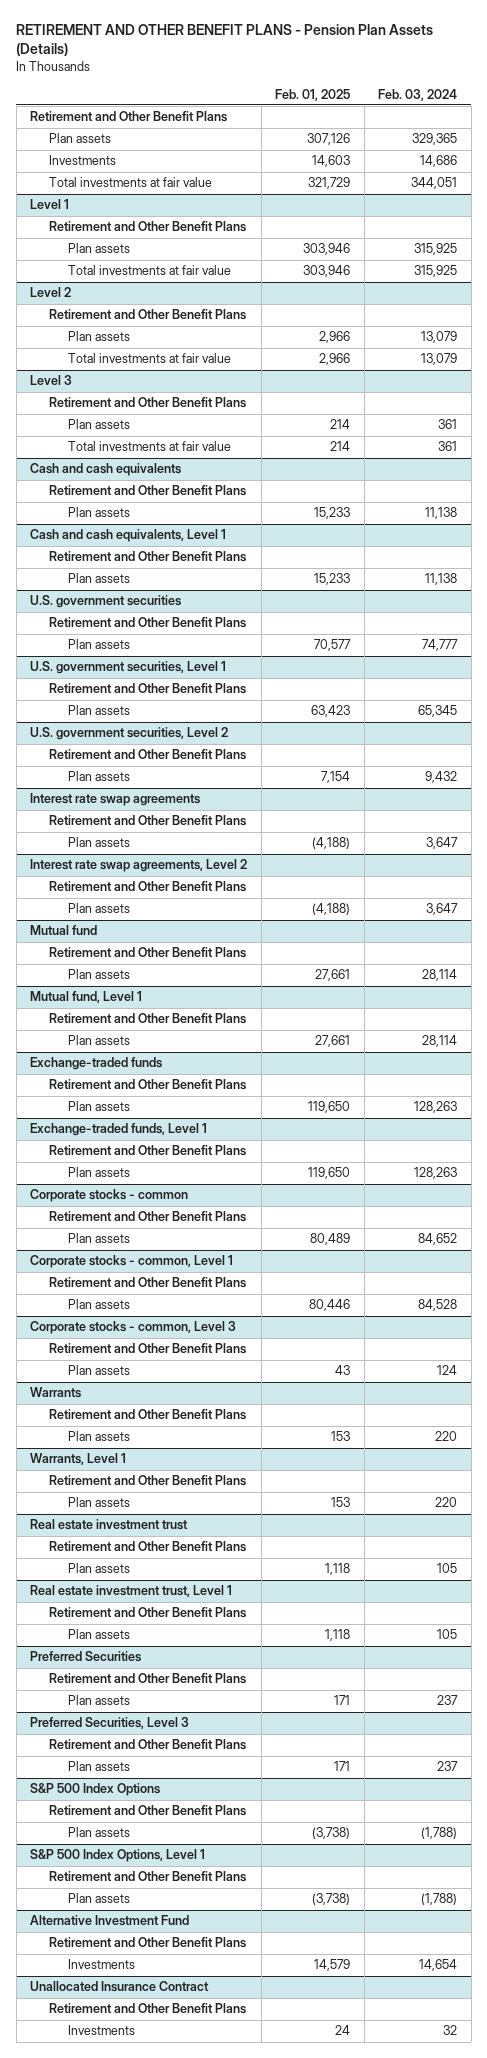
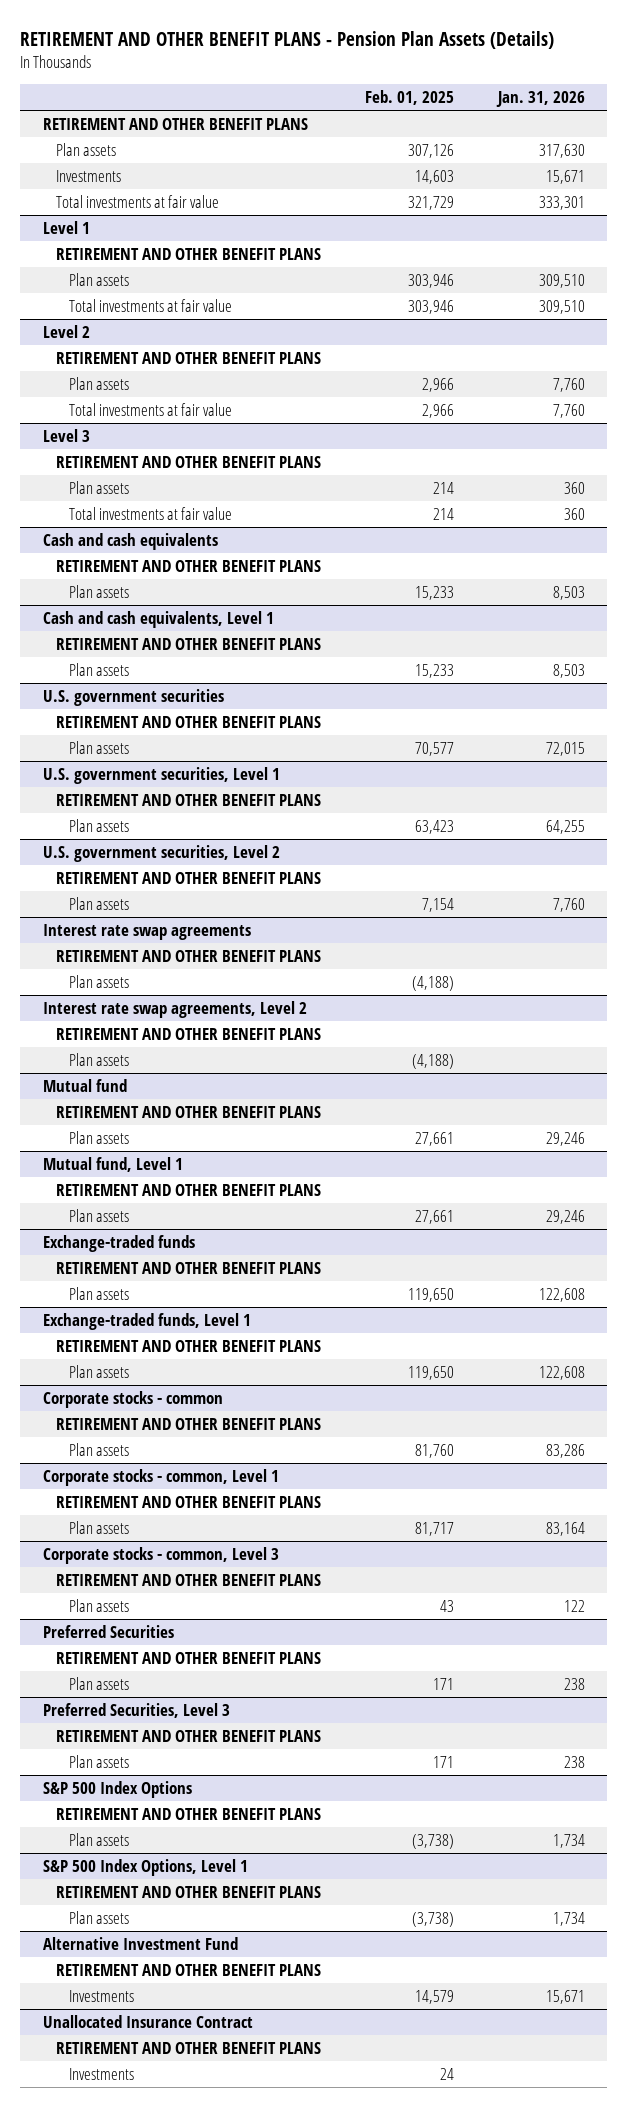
[378,88,458,101] Feb. 03, 2024 -> none
none -> [496,91,586,108] Jan. 31, 2026
[30,111,228,123] Retirement and Other Benefit Plans -> [42,117,308,130] RETIREMENT AND OTHER BENEFIT PLANS
[48,221,246,233] Retirement and Other Benefit Plans -> [55,247,321,260] RETIREMENT AND OTHER BENEFIT PLANS
[48,309,246,321] Retirement and Other Benefit Plans -> [55,351,321,364] RETIREMENT AND OTHER BENEFIT PLANS
[48,397,246,409] Retirement and Other Benefit Plans -> [55,455,321,468] RETIREMENT AND OTHER BENEFIT PLANS
[48,485,246,497] Retirement and Other Benefit Plans -> [55,559,321,572] RETIREMENT AND OTHER BENEFIT PLANS
[48,551,246,563] Retirement and Other Benefit Plans -> [55,637,321,650] RETIREMENT AND OTHER BENEFIT PLANS
[48,617,246,629] Retirement and Other Benefit Plans -> [55,715,321,728] RETIREMENT AND OTHER BENEFIT PLANS
[48,683,246,695] Retirement and Other Benefit Plans -> [55,793,321,806] RETIREMENT AND OTHER BENEFIT PLANS
[48,749,246,761] Retirement and Other Benefit Plans -> [55,871,321,884] RETIREMENT AND OTHER BENEFIT PLANS
[48,815,246,827] Retirement and Other Benefit Plans -> [55,949,321,962] RETIREMENT AND OTHER BENEFIT PLANS
[48,881,246,893] Retirement and Other Benefit Plans -> [55,1027,321,1040] RETIREMENT AND OTHER BENEFIT PLANS
[48,947,246,959] Retirement and Other Benefit Plans -> [55,1105,321,1118] RETIREMENT AND OTHER BENEFIT PLANS
[48,1013,246,1025] Retirement and Other Benefit Plans -> [55,1183,321,1196] RETIREMENT AND OTHER BENEFIT PLANS
[48,1079,246,1091] Retirement and Other Benefit Plans -> [55,1261,321,1274] RETIREMENT AND OTHER BENEFIT PLANS
[48,1145,246,1157] Retirement and Other Benefit Plans -> [55,1339,321,1352] RETIREMENT AND OTHER BENEFIT PLANS
[48,1211,246,1223] Retirement and Other Benefit Plans -> [55,1417,321,1430] RETIREMENT AND OTHER BENEFIT PLANS
[310,1233,351,1246] 80,489 -> [414,1443,454,1458] 81,760
[48,1277,246,1289] Retirement and Other Benefit Plans -> [55,1495,321,1508] RETIREMENT AND OTHER BENEFIT PLANS
[309,1299,351,1312] 80,446 -> [414,1521,454,1536] 81,717
[48,1343,246,1355] Retirement and Other Benefit Plans -> [55,1573,321,1586] RETIREMENT AND OTHER BENEFIT PLANS
[30,1387,82,1399] Warrants -> none
[48,1409,246,1421] Retirement and Other Benefit Plans -> none
[67,1431,130,1442] Plan assets -> none
[30,1453,127,1466] Warrants, Level 1 -> none
[48,1475,246,1487] Retirement and Other Benefit Plans -> none
[67,1497,130,1508] Plan assets -> none
[30,1519,189,1531] Real estate investment trust -> none
[48,1541,246,1553] Retirement and Other Benefit Plans -> none
[67,1563,130,1574] Plan assets -> none
[30,1585,233,1598] Real estate investment trust, Level 1 -> none
[48,1607,246,1619] Retirement and Other Benefit Plans -> none
[67,1629,130,1640] Plan assets -> none
[48,1673,246,1685] Retirement and Other Benefit Plans -> [55,1651,321,1664] RETIREMENT AND OTHER BENEFIT PLANS
[48,1739,246,1751] Retirement and Other Benefit Plans -> [55,1729,321,1742] RETIREMENT AND OTHER BENEFIT PLANS
[48,1805,246,1817] Retirement and Other Benefit Plans -> [55,1807,321,1820] RETIREMENT AND OTHER BENEFIT PLANS
[48,1871,246,1883] Retirement and Other Benefit Plans -> [55,1885,321,1898] RETIREMENT AND OTHER BENEFIT PLANS
[48,1937,246,1949] Retirement and Other Benefit Plans -> [55,1963,321,1976] RETIREMENT AND OTHER BENEFIT PLANS
[48,2003,246,2015] Retirement and Other Benefit Plans -> [55,2041,321,2054] RETIREMENT AND OTHER BENEFIT PLANS

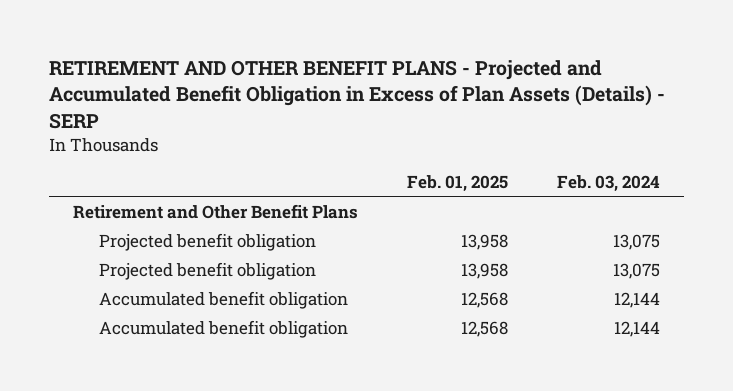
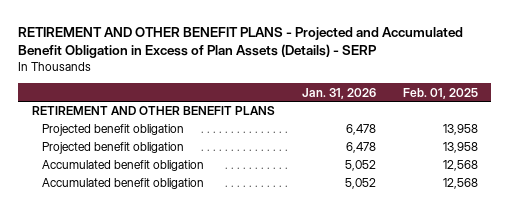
[556,175,660,193] Feb. 03, 2024 -> none
none -> [301,87,376,99] Jan. 31, 2026
[72,203,358,219] Retirement and Other Benefit Plans -> [31,106,275,116] RETIREMENT AND OTHER BENEFIT PLANS

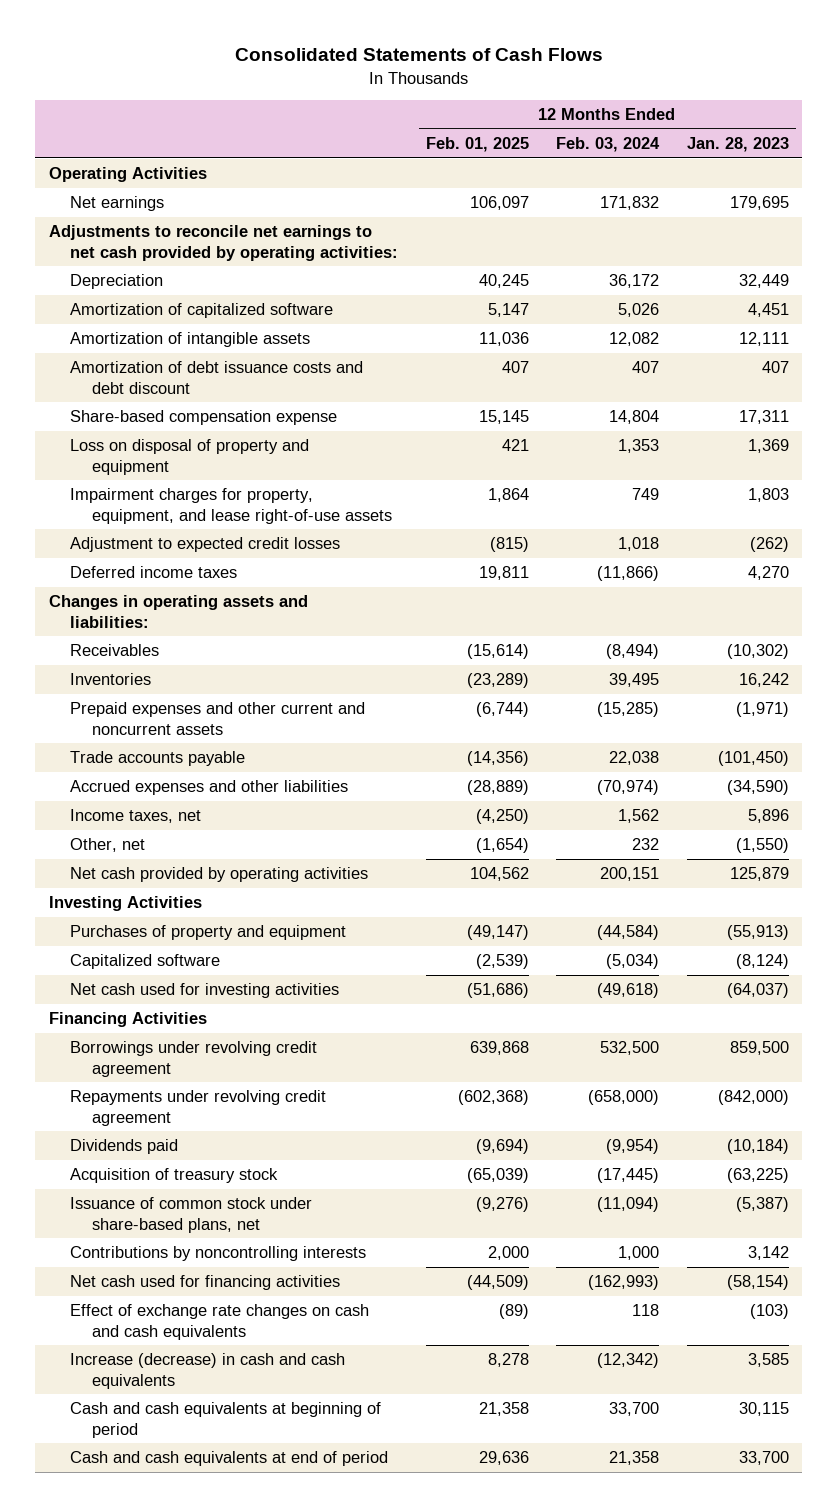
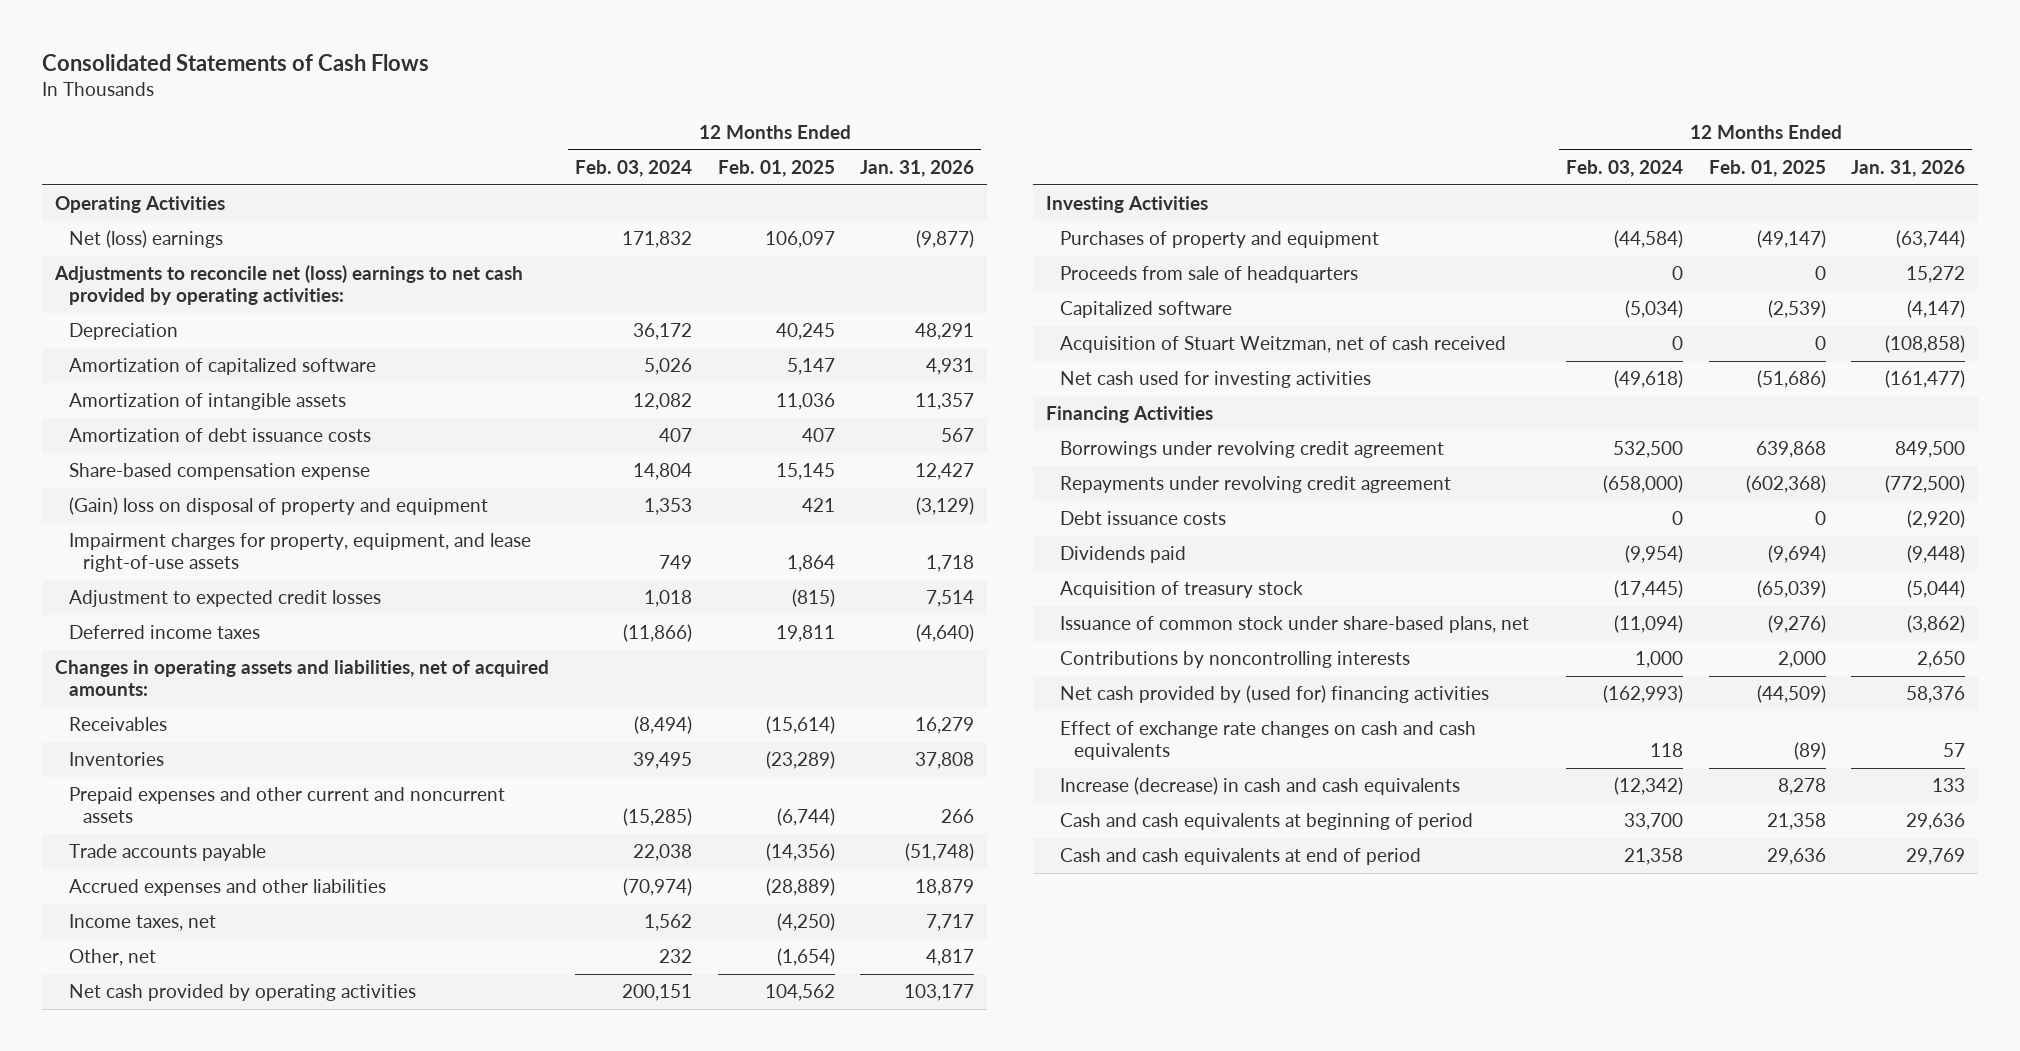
[686,137,789,153] Jan. 28, 2023 -> none
none -> [860,159,975,177] Jan. 31, 2026
[70,196,165,212] Net earnings -> [69,230,224,249] Net (loss) earnings
[48,225,399,261] Adjustments to reconcile net earnings to net cash provided by operating activities: -> [54,265,524,305] Adjustments to reconcile net (loss) earnings to net cash provided by operating activities:
[70,361,364,394] Amortization of debt issuance costs and debt discount -> [69,428,372,443] Amortization of debt issuance costs
[70,439,310,475] Loss on disposal of property and equipment -> [69,497,489,516] (Gain) loss on disposal of property and equipment
[48,595,308,628] Changes in operating assets and liabilities: -> [55,660,550,696] Changes in operating assets and liabilities, net of acquired amounts:
none -> [1059,266,1358,284] Proceeds from sale of headquarters
none -> [1059,336,1506,354] Acquisition of Stuart Weitzman, net of cash received
none -> [1059,511,1226,526] Debt issuance costs
[70,1275,341,1291] Net cash used for financing activities -> [1059,685,1489,704] Net cash provided by (used for) financing activities

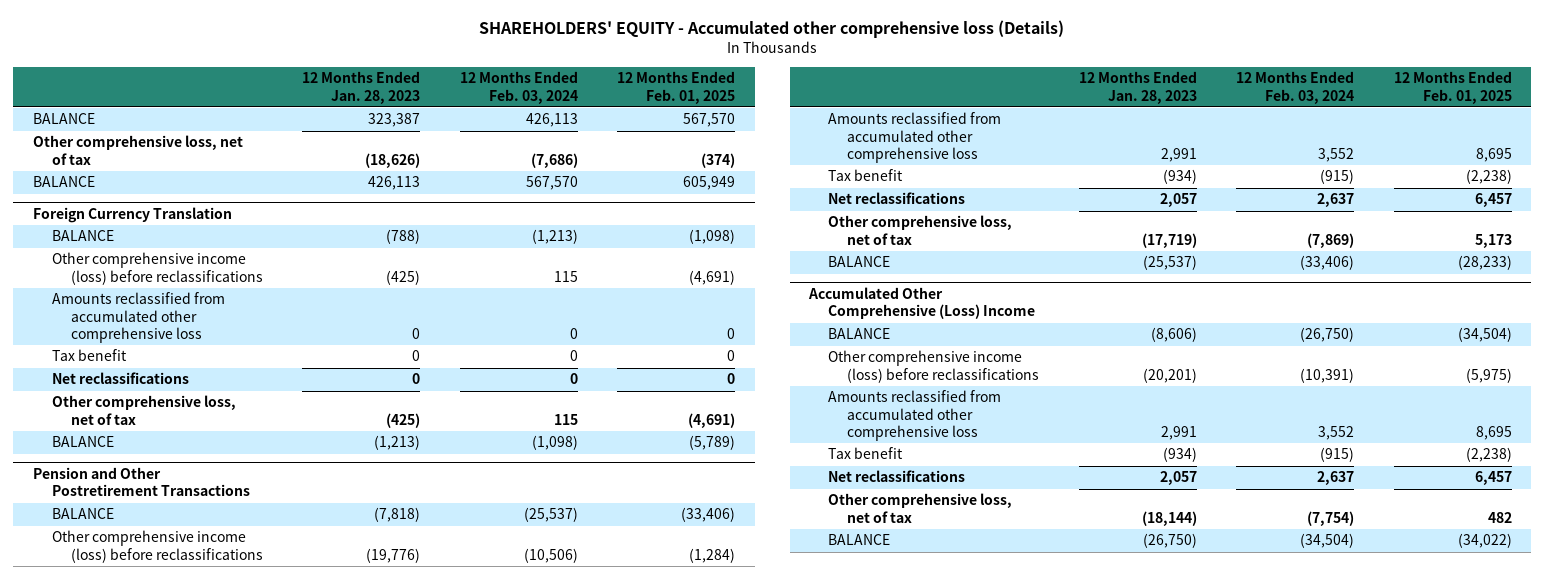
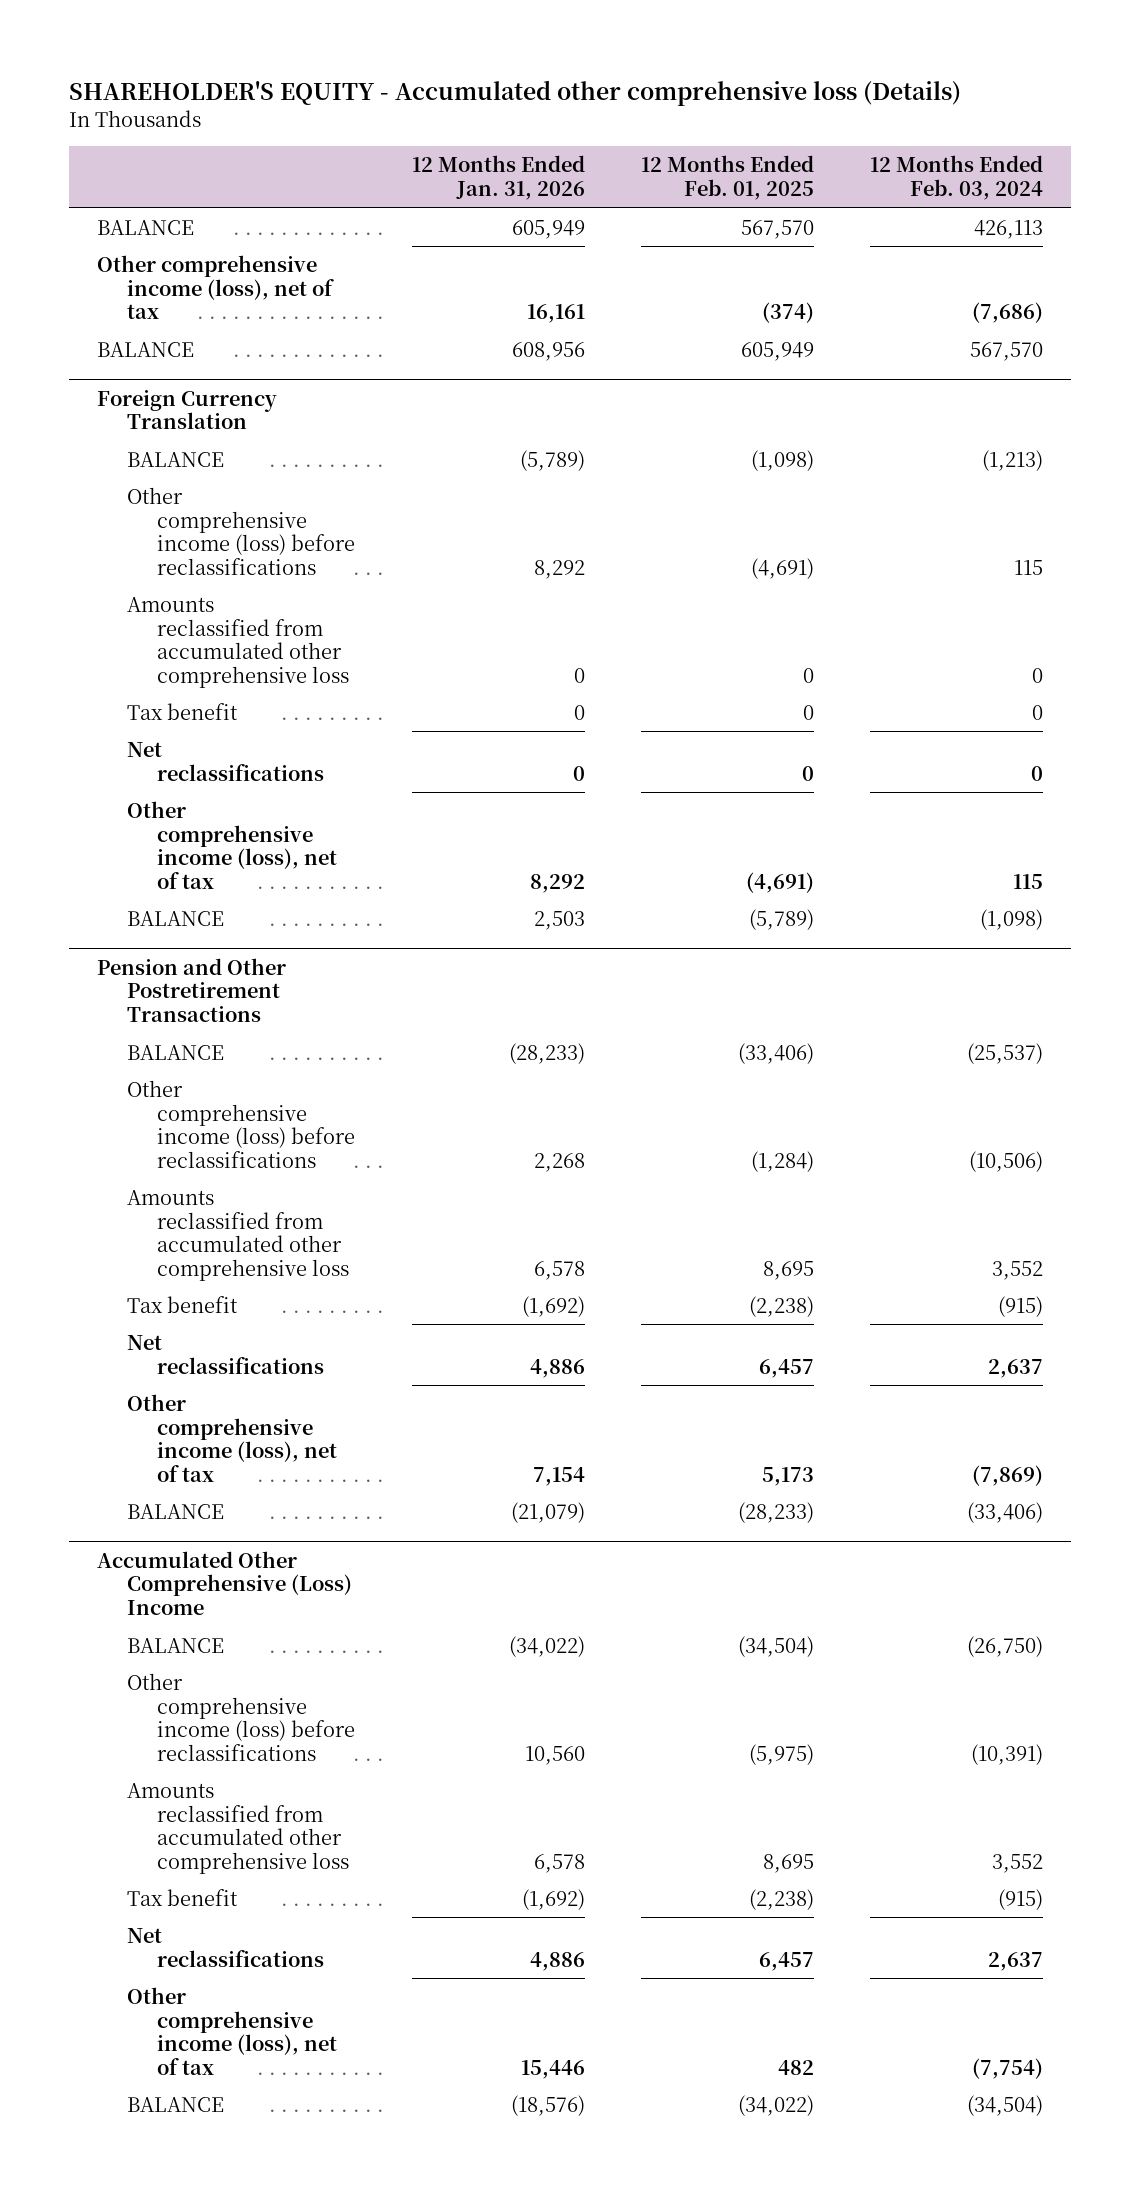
[479,20,1065,39] SHAREHOLDERS' EQUITY - Accumulated other comprehensive loss (Details) -> [68,79,961,106] SHAREHOLDER'S EQUITY - Accumulated other comprehensive loss (Details)
[302,71,421,104] 12 Months Ended Jan. 28, 2023 -> none
none -> [411,155,585,201] 12 Months Ended Jan. 31, 2026
[32,135,243,165] Other comprehensive loss, net of tax -> [96,254,335,320] Other comprehensive income (loss), net of tax
[51,395,236,425] Other comprehensive loss, net of tax -> [127,800,338,889] Other comprehensive income (loss), net of tax
[828,215,1013,245] Other comprehensive loss, net of tax -> [127,1393,338,1482] Other comprehensive income (loss), net of tax
[828,493,1013,523] Other comprehensive loss, net of tax -> [127,1986,338,2075] Other comprehensive income (loss), net of tax

